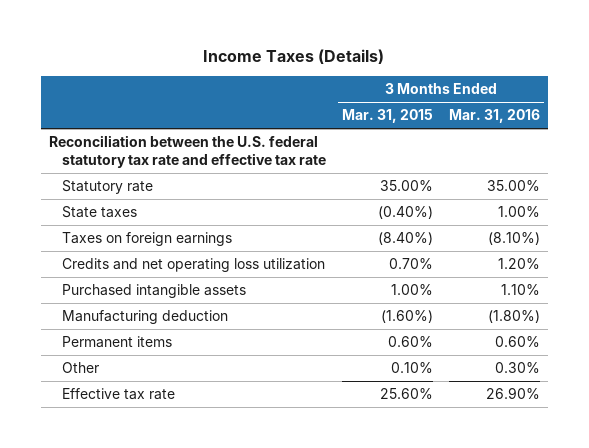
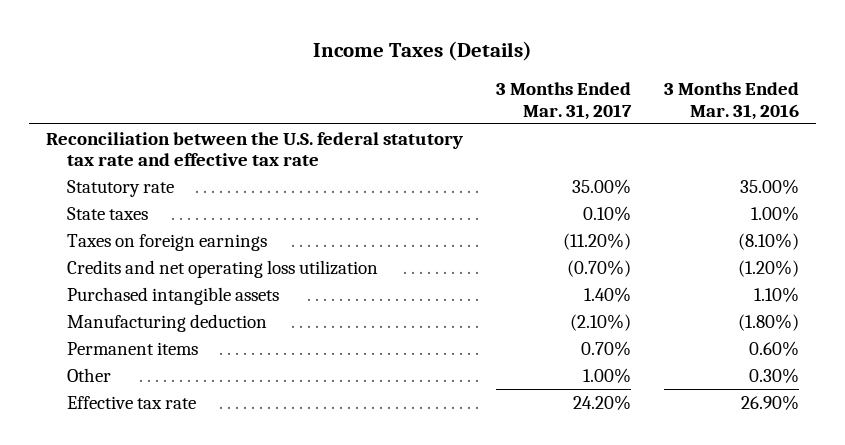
[342,109,434,124] Mar. 31, 2015 -> none
none -> [496,82,633,120] 3 Months Ended Mar. 31, 2017
[498,258,541,270] 1.20% -> [738,259,800,277] (1.20%)

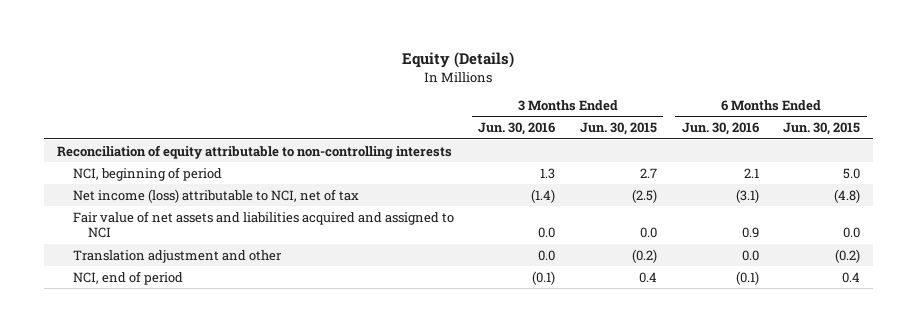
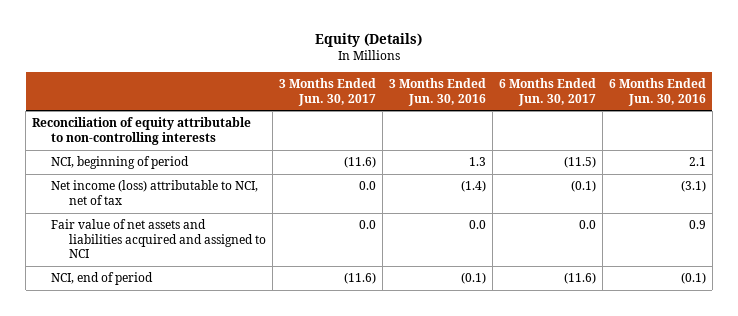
[579,122,657,136] Jun. 30, 2015 -> none
[783,122,861,136] Jun. 30, 2015 -> none
none -> [279,77,377,106] 3 Months Ended Jun. 30, 2017
none -> [499,77,597,106] 6 Months Ended Jun. 30, 2017
[72,249,282,263] Translation adjustment and other -> none

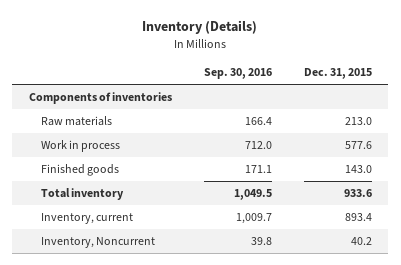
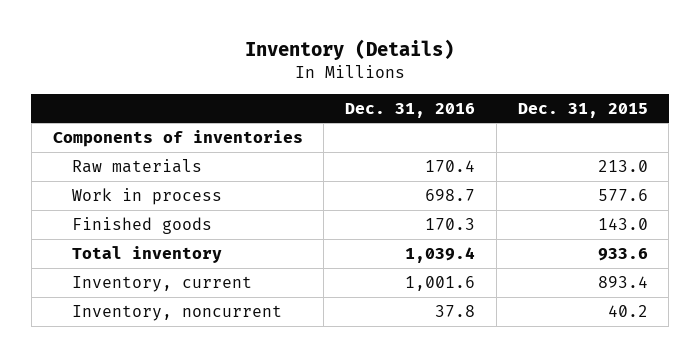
[203,67,272,79] Sep. 30, 2016 -> none
none -> [345,102,476,118] Dec. 31, 2016
[41,237,156,249] Inventory, Noncurrent -> [72,304,283,321] Inventory, noncurrent

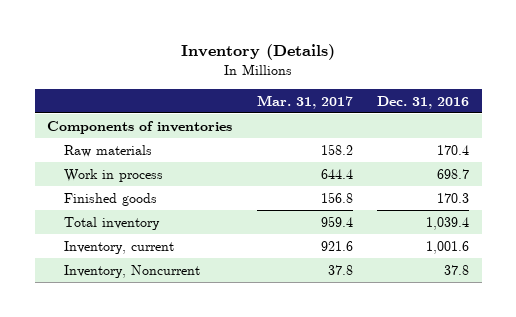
[517,102,648,118] Dec. 31, 2015 -> none
none -> [256,94,353,109] Mar. 31, 2017
[72,304,283,321] Inventory, noncurrent -> [64,264,201,278] Inventory, Noncurrent

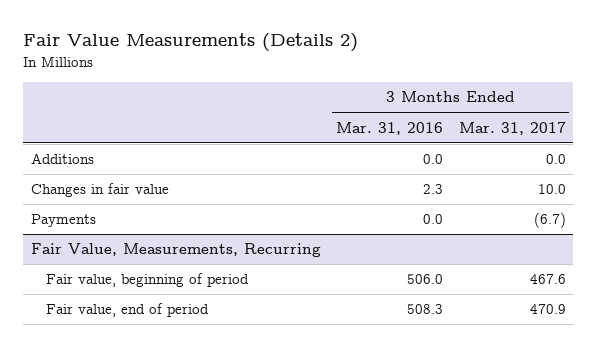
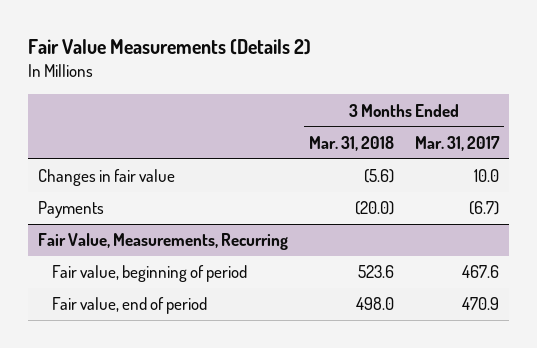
[336,121,444,135] Mar. 31, 2016 -> none
none -> [308,135,394,151] Mar. 31, 2018
[30,153,94,165] Additions -> none

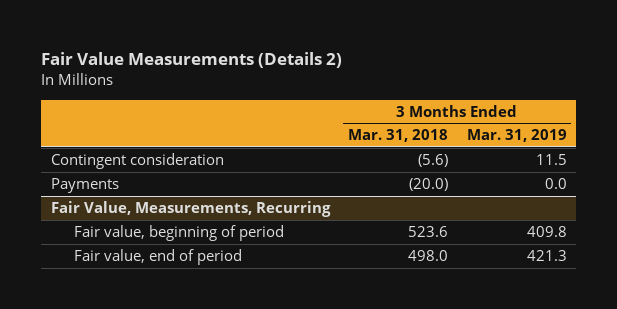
[414,135,500,151] Mar. 31, 2017 -> none
none -> [466,129,567,143] Mar. 31, 2019
[37,169,175,187] Changes in fair value -> [50,153,224,170] Contingent consideration

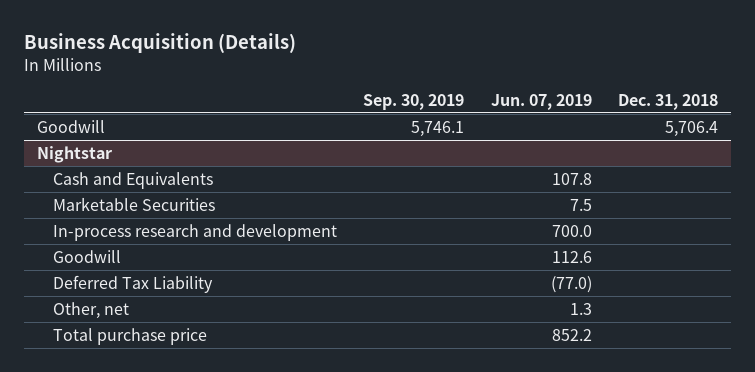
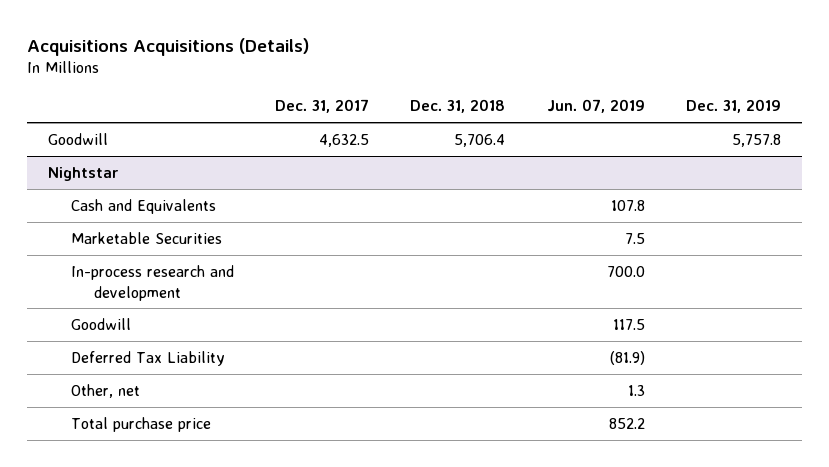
[23,32,296,53] Business Acquisition (Details) -> [26,37,309,56] Acquisitions Acquisitions (Details)
[363,93,465,110] Sep. 30, 2019 -> none
none -> [275,99,370,114] Dec. 31, 2017
none -> [686,99,782,114] Dec. 31, 2019
[551,250,592,263] 112.6 -> [612,318,645,330] 117.5
[550,275,592,293] (77.0) -> [609,350,645,365] (81.9)

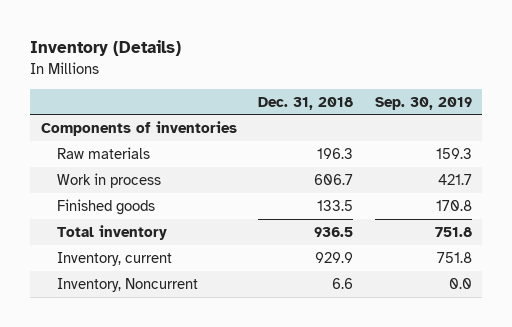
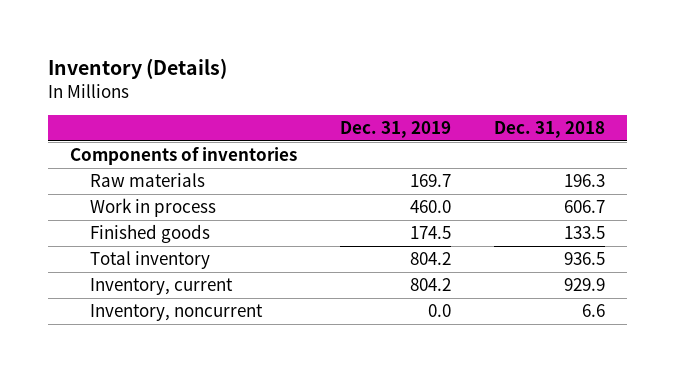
[374,96,472,110] Sep. 30, 2019 -> none
none -> [340,120,452,138] Dec. 31, 2019
[57,277,199,292] Inventory, Noncurrent -> [89,304,263,322] Inventory, noncurrent

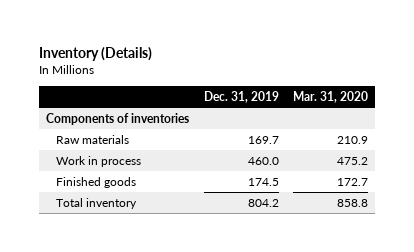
[494,120,606,138] Dec. 31, 2018 -> none
none -> [292,90,368,103] Mar. 31, 2020
[89,278,233,296] Inventory, current -> none
[89,304,263,322] Inventory, noncurrent -> none

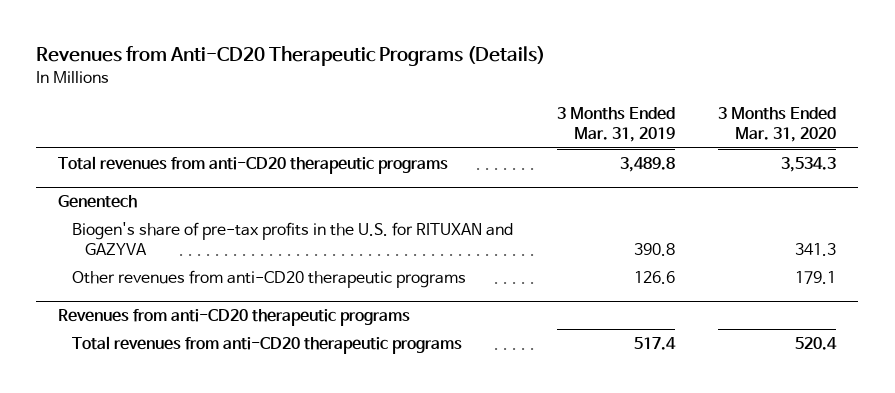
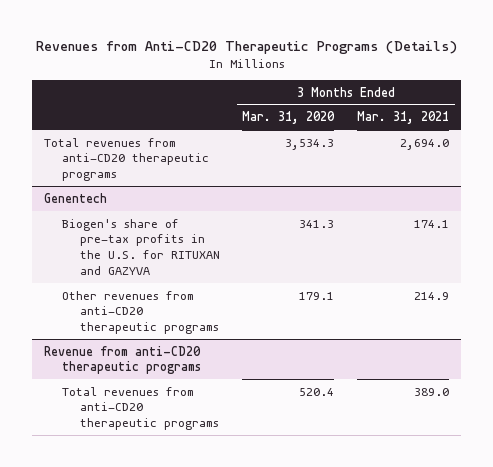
[556,107,675,143] 3 Months Ended Mar. 31, 2019 -> none
none -> [357,111,450,125] Mar. 31, 2021
[58,308,411,326] Revenues from anti-CD20 therapeutic programs -> [43,345,201,375] Revenue from anti-CD20 therapeutic programs

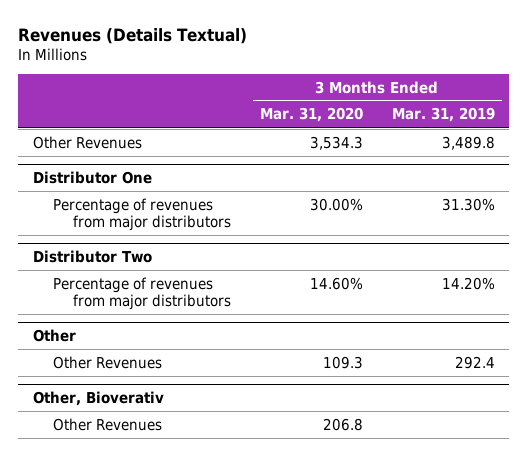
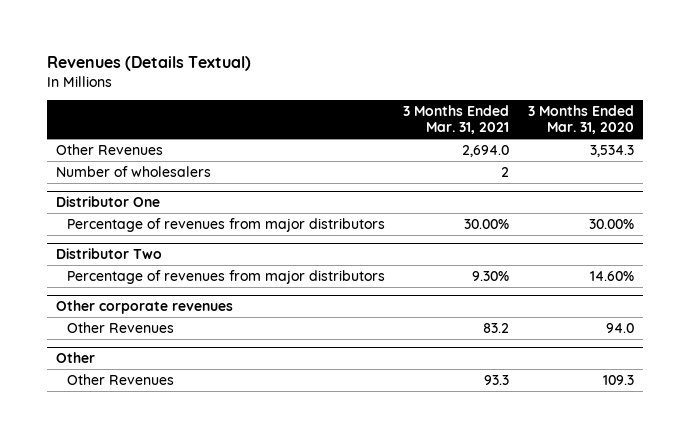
[391,107,495,123] Mar. 31, 2019 -> none
none -> [403,105,510,135] 3 Months Ended Mar. 31, 2021
none -> [55,165,211,177] Number of wholesalers
none -> [55,299,233,314] Other corporate revenues
none -> [66,321,174,333] Other Revenues
[32,391,164,407] Other, Bioverativ -> none
[52,417,162,431] Other Revenues -> none

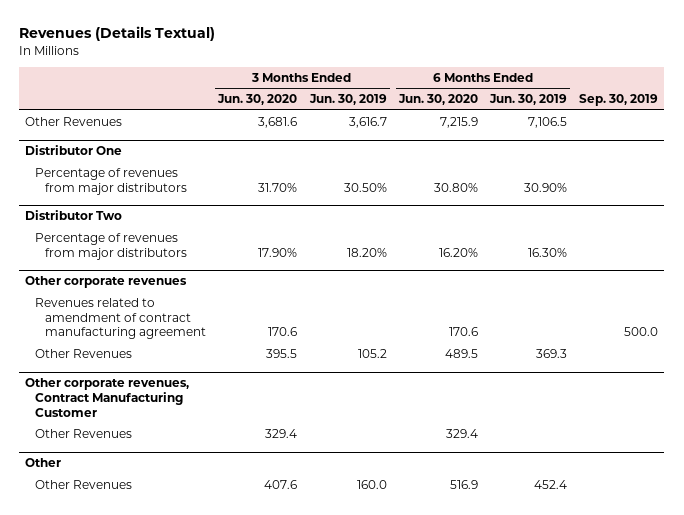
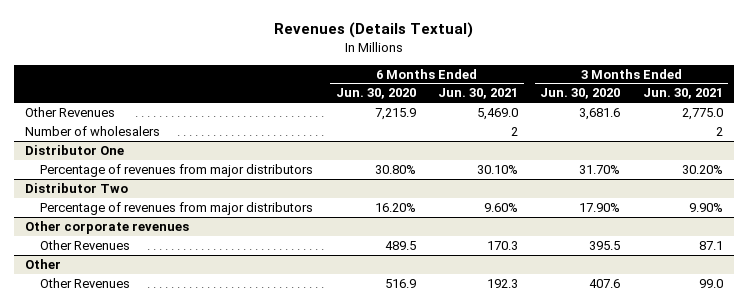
[308,94,387,106] Jun. 30, 2019 -> none
[489,94,568,106] Jun. 30, 2019 -> none
[579,94,659,107] Sep. 30, 2019 -> none
none -> [437,88,518,100] Jun. 30, 2021
none -> [642,88,723,100] Jun. 30, 2021
none -> [25,125,161,136] Number of wholesalers
[35,298,207,340] Revenues related to amendment of contract manufacturing agreement -> none
[25,378,190,417] Other corporate revenues, Contract Manufacturing Customer -> none
[35,429,133,439] Other Revenues -> none

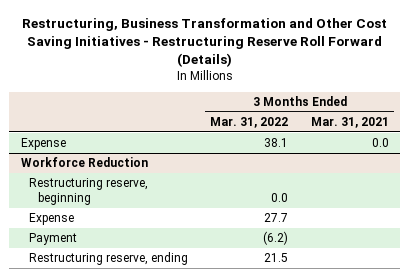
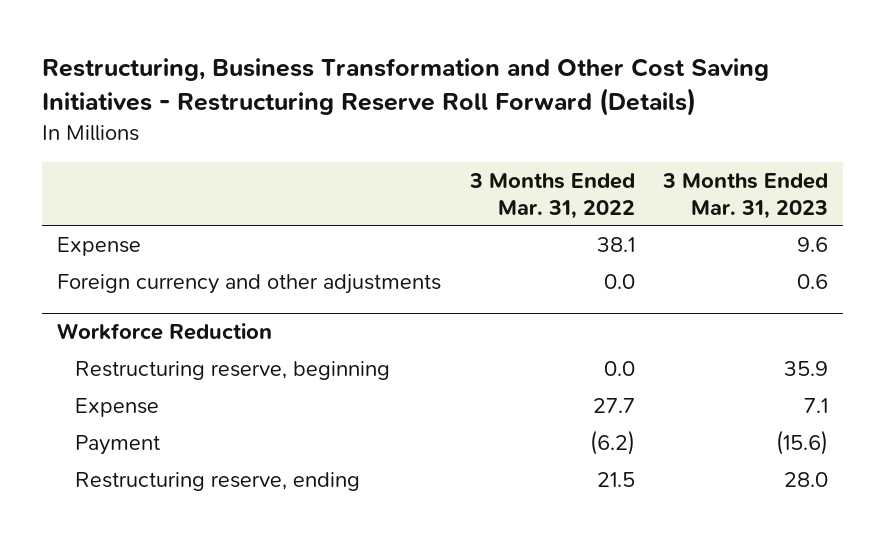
[310,117,389,129] Mar. 31, 2021 -> none
none -> [662,172,829,219] 3 Months Ended Mar. 31, 2023
none -> [56,273,441,294] Foreign currency and other adjustments

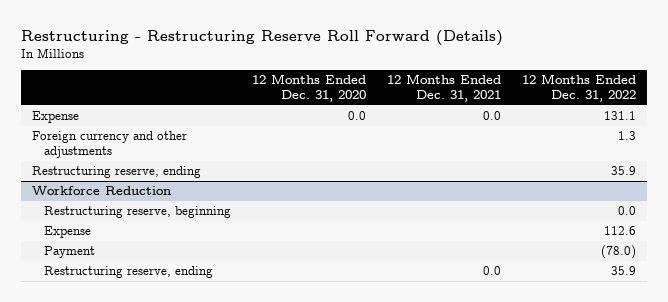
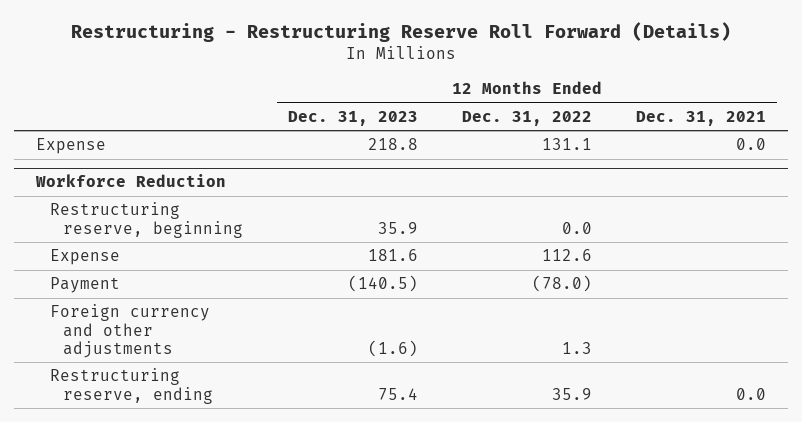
[252,74,367,102] 12 Months Ended Dec. 31, 2020 -> none
none -> [287,110,418,126] Dec. 31, 2023
[31,131,187,158] Foreign currency and other adjustments -> none
[31,166,201,179] Restructuring reserve, ending -> none
none -> [49,304,210,358] Foreign currency and other adjustments

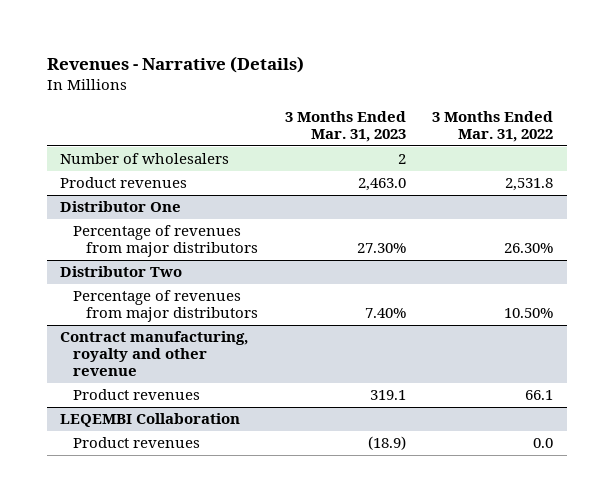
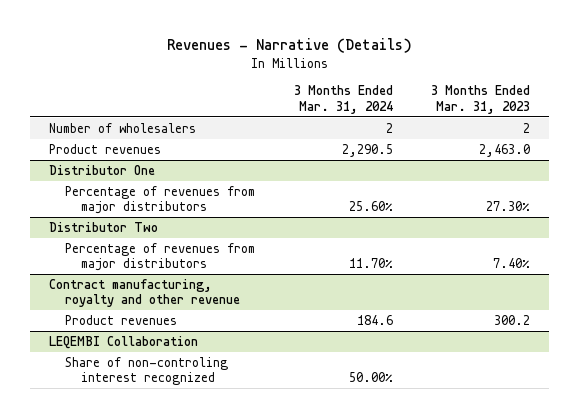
[432,111,554,143] 3 Months Ended Mar. 31, 2022 -> none
none -> [293,85,393,114] 3 Months Ended Mar. 31, 2024
[369,390,406,401] 319.1 -> [493,314,530,325] 300.2
[73,437,201,449] Product revenues -> none
none -> [65,356,229,386] Share of non-controling interest recognized

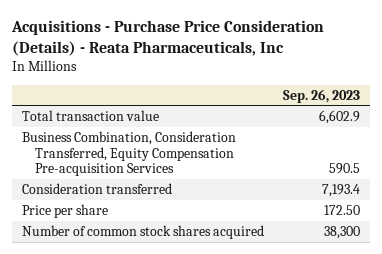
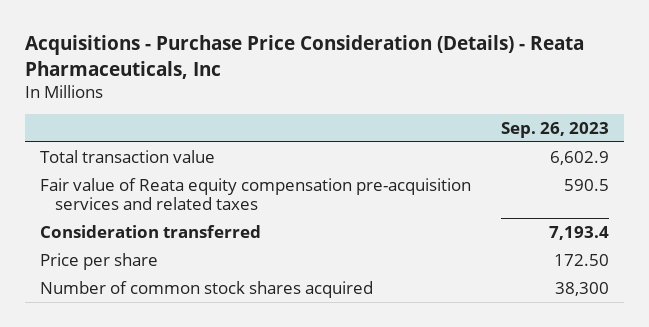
[21,130,236,177] Business Combination, Consideration Transferred, Equity Compensation Pre-acquisition Services -> [39,177,471,210] Fair value of Reata equity compensation pre-acquisition services and related taxes

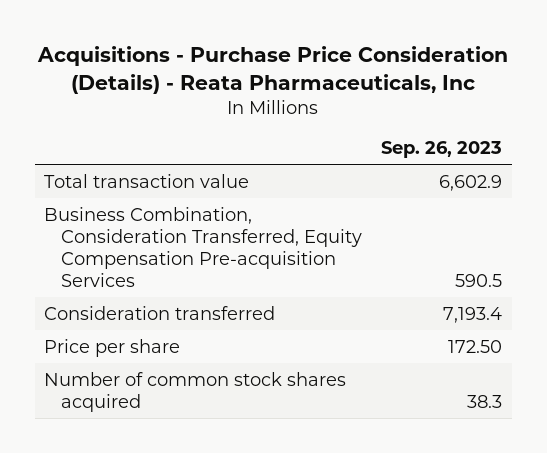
[39,177,471,210] Fair value of Reata equity compensation pre-acquisition services and related taxes -> [44,206,363,287] Business Combination, Consideration Transferred, Equity Compensation Pre-acquisition Services
[555,281,610,296] 38,300 -> [467,394,503,408] 38.3

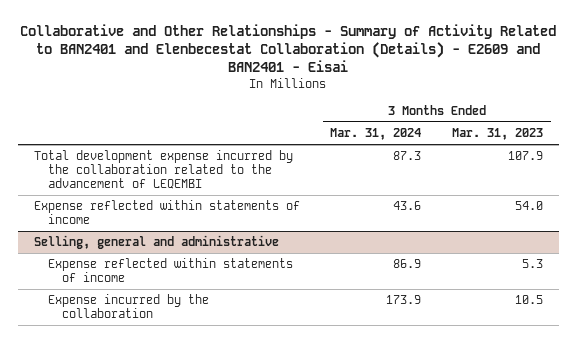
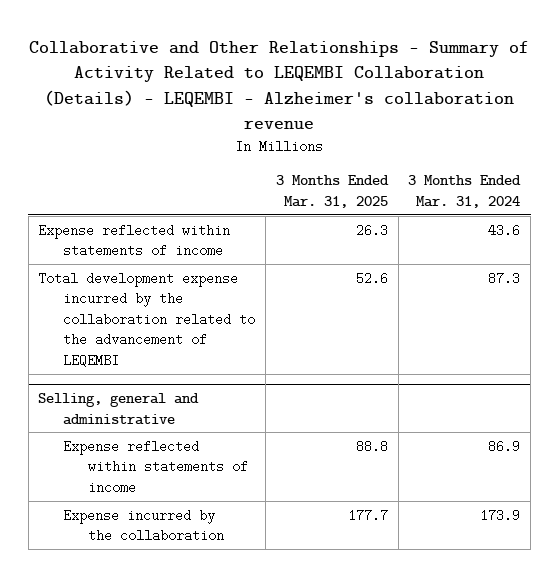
[20,24,557,73] Collaborative and Other Relationships - Summary of Activity Related to BAN2401 and Elenbecestat Collaboration (Details) - E2609 and BAN2401 - Eisai -> [29,41,530,129] Collaborative and Other Relationships - Summary of Activity Related to LEQEMBI Collaboration (Details) - LEQEMBI - Alzheimer's collaboration revenue
[452,128,544,141] Mar. 31, 2023 -> none
none -> [275,175,389,208] 3 Months Ended Mar. 31, 2025
[33,150,293,189] Total development expense incurred by the collaboration related to the advancement of LEQEMBI -> [38,271,256,367] Total development expense incurred by the collaboration related to the advancement of LEQEMBI

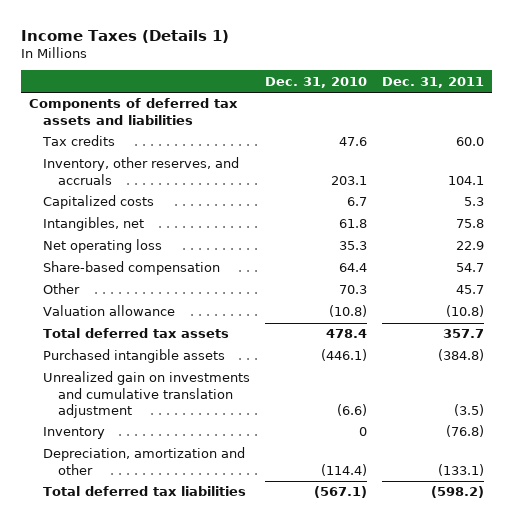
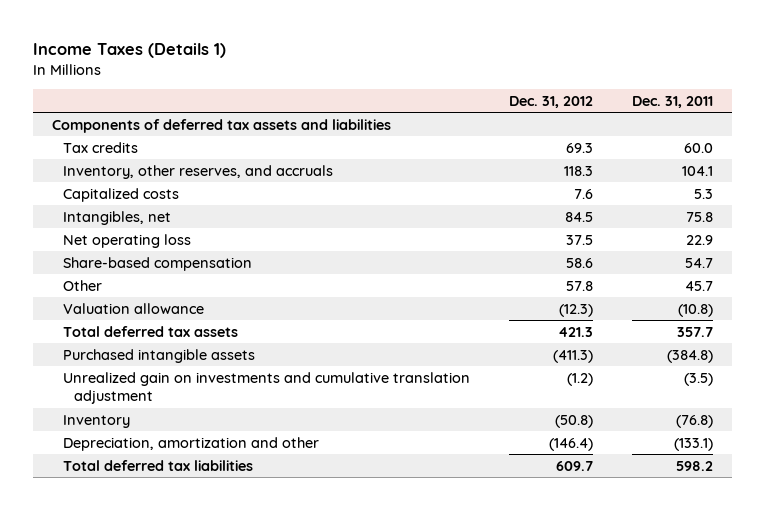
[265,76,368,88] Dec. 31, 2010 -> none
none -> [508,95,593,108] Dec. 31, 2012
[431,486,485,499] (598.2) -> [675,460,713,471] 598.2

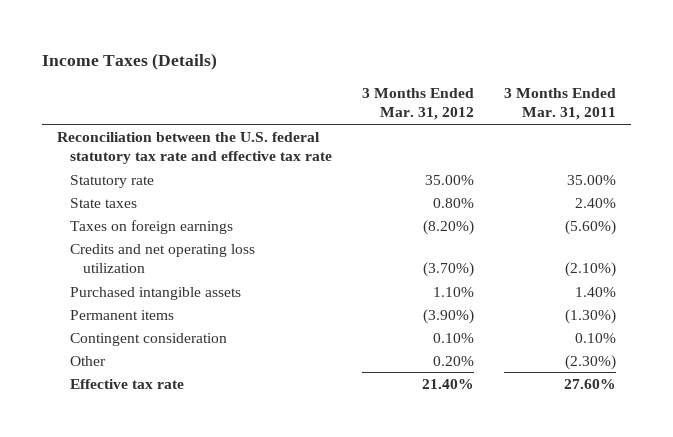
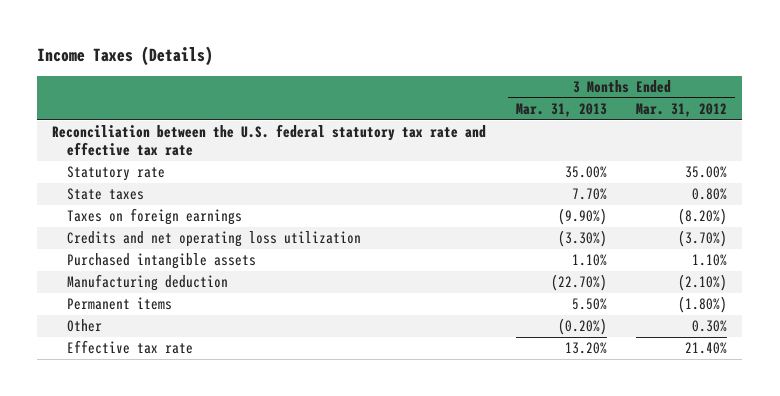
[504,87,617,121] 3 Months Ended Mar. 31, 2011 -> none
none -> [515,103,607,118] Mar. 31, 2013
[69,332,227,346] Contingent consideration -> none
none -> [66,274,228,292] Manufacturing deduction
[423,308,475,324] (3.90%) -> [678,296,728,314] (1.80%)
[433,355,475,366] 0.20% -> [692,320,728,333] 0.30%

